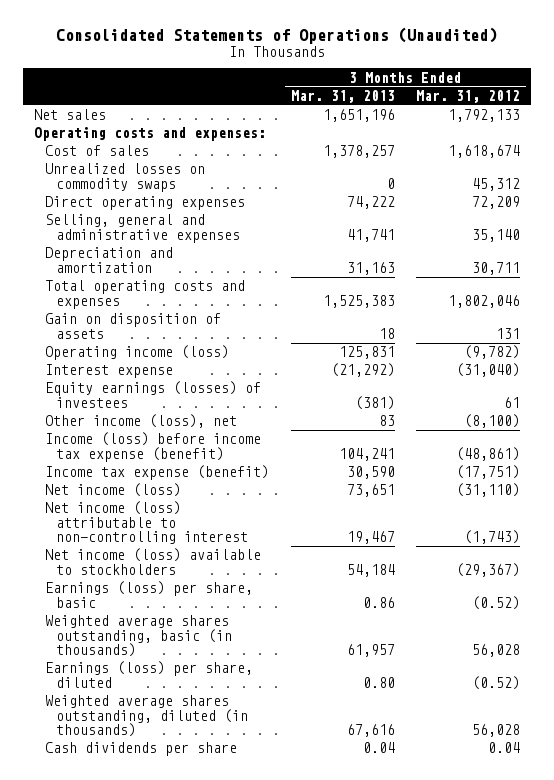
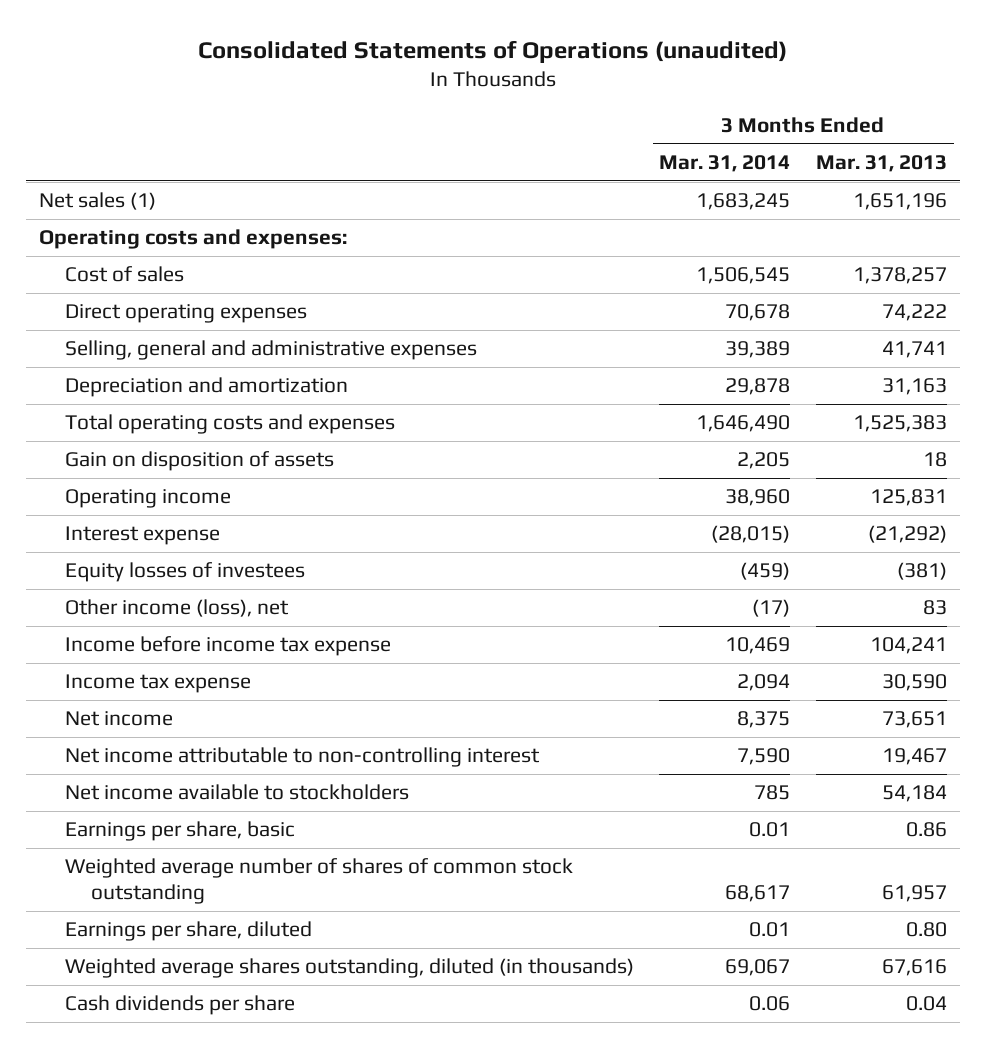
[56,26,498,44] Consolidated Statements of Operations (Unaudited) -> [197,39,787,63] Consolidated Statements of Operations (unaudited)
[416,89,521,103] Mar. 31, 2012 -> none
none -> [659,154,791,172] Mar. 31, 2014
[33,109,106,121] Net sales -> [38,192,156,211] Net sales (1)
[44,163,205,192] Unrealized losses on commodity swaps -> none
[44,345,229,361] Operating income (loss) -> [64,489,231,509] Operating income
[44,381,261,408] Equity earnings (losses) of investees -> [64,562,305,583] Equity losses of investees
[44,432,261,462] Income (loss) before income tax expense (benefit) -> [64,636,391,657] Income before income tax expense
[44,465,269,481] Income tax expense (benefit) -> [64,674,251,694] Income tax expense
[44,483,181,498] Net income (loss) -> [64,711,173,727] Net income
[44,501,248,545] Net income (loss) attributable to non-controlling interest -> [64,747,540,768] Net income attributable to non-controlling interest
[44,548,261,575] Net income (loss) available to stockholders -> [64,784,409,801] Net income available to stockholders
[44,581,253,608] Earnings (loss) per share, basic -> [64,821,295,842] Earnings per share, basic
[44,615,232,658] Weighted average shares outstanding, basic (in thousands) -> [64,858,573,905] Weighted average number of shares of common stock outstanding
[44,661,253,688] Earnings (loss) per share, diluted -> [64,921,312,942] Earnings per share, diluted

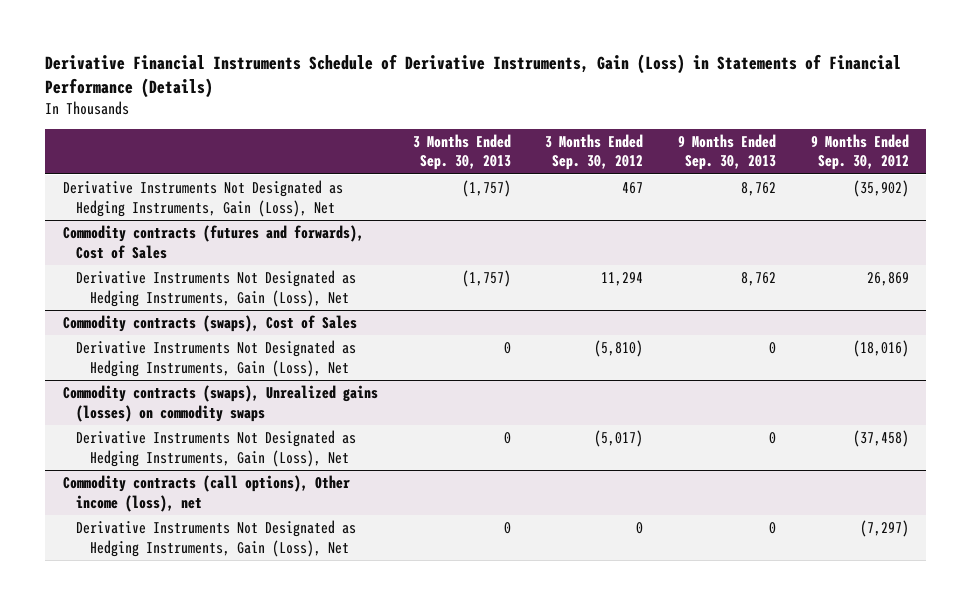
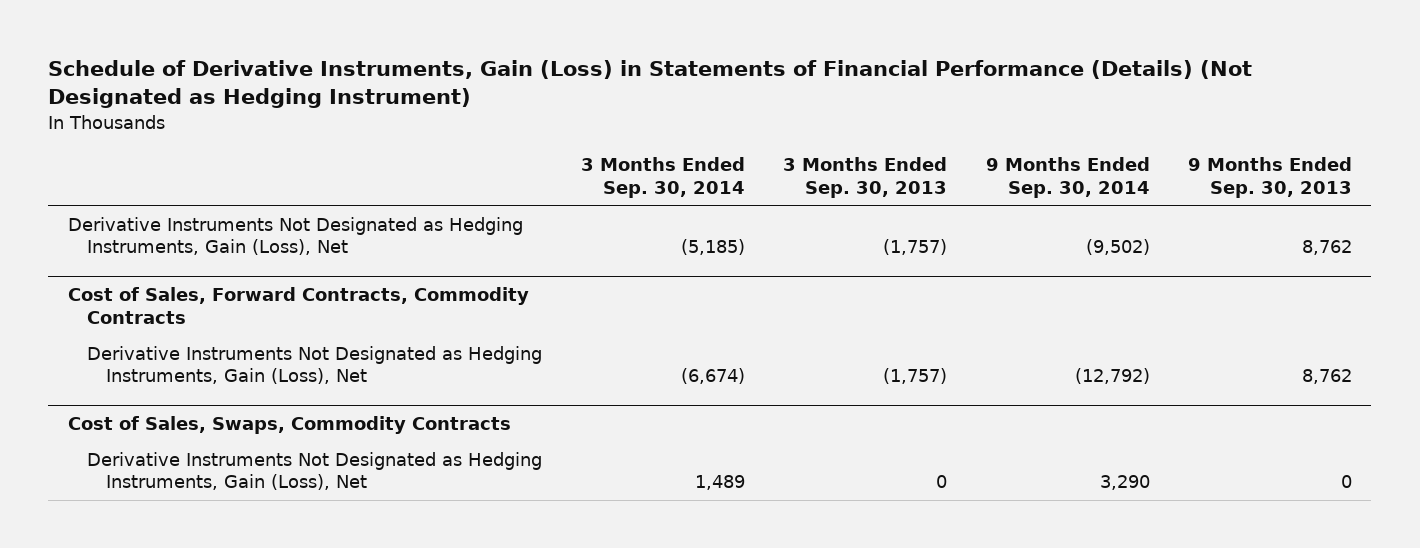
[45,54,902,98] Derivative Financial Instruments Schedule of Derivative Instruments, Gain (Loss) in Statements of Financial Performance (Details) -> [48,60,1253,109] Schedule of Derivative Instruments, Gain (Loss) in Statements of Financial Performance (Details) (Not Designated as Hedging Instrument)
[545,133,644,171] 3 Months Ended Sep. 30, 2012 -> none
[810,133,909,171] 9 Months Ended Sep. 30, 2012 -> none
none -> [580,157,745,198] 3 Months Ended Sep. 30, 2014
none -> [985,157,1150,198] 9 Months Ended Sep. 30, 2014
[62,225,364,259] Commodity contracts (futures and forwards), Cost of Sales -> [67,286,529,324] Cost of Sales, Forward Contracts, Commodity Contracts
[76,340,357,377] Derivative Instruments Not Designated as Hedging Instruments, Gain (Loss), Net -> none
[62,385,378,422] Commodity contracts (swaps), Unrealized gains (losses) on commodity swaps -> none
[76,430,357,467] Derivative Instruments Not Designated as Hedging Instruments, Gain (Loss), Net -> none
[62,475,350,512] Commodity contracts (call options), Other income (loss), net -> none
[62,315,357,333] Commodity contracts (swaps), Cost of Sales -> [67,415,511,434] Cost of Sales, Swaps, Commodity Contracts

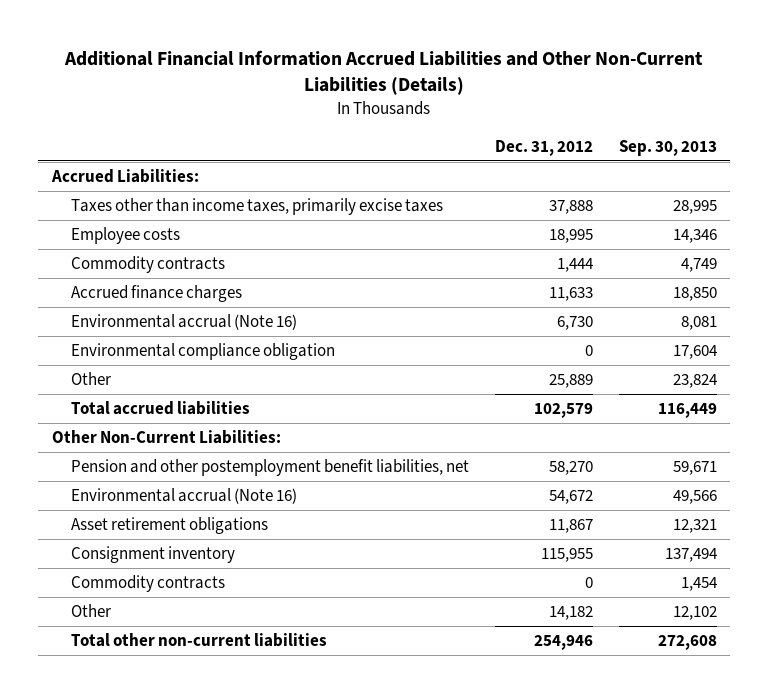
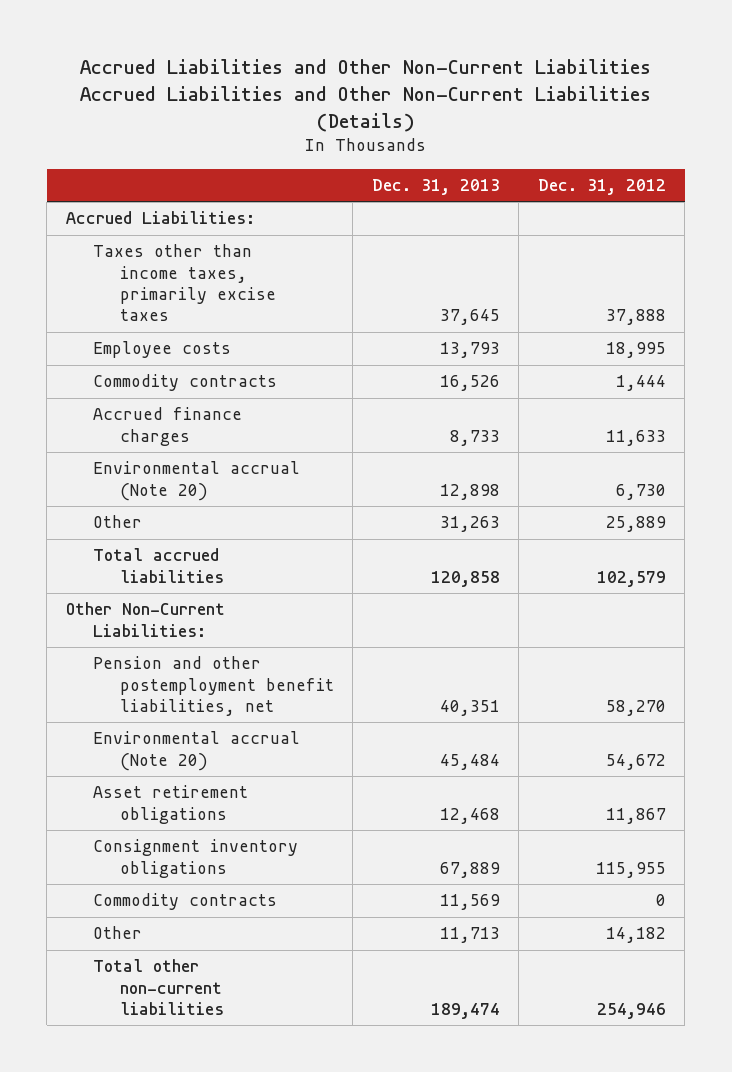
[64,49,704,96] Additional Financial Information Accrued Liabilities and Other Non-Current Liabilities (Details) -> [79,58,651,132] Accrued Liabilities and Other Non-Current Liabilities Accrued Liabilities and Other Non-Current Liabilities (Details)
[619,139,718,156] Sep. 30, 2013 -> none
none -> [371,179,500,196] Dec. 31, 2013
[71,343,336,361] Environmental compliance obligation -> none
[71,314,298,331] Environmental accrual (Note 16) -> [92,461,300,501] Environmental accrual (Note 20)
[71,488,298,505] Environmental accrual (Note 16) -> [92,731,300,771] Environmental accrual (Note 20)
[71,546,236,564] Consignment inventory -> [92,839,298,878] Consignment inventory obligations

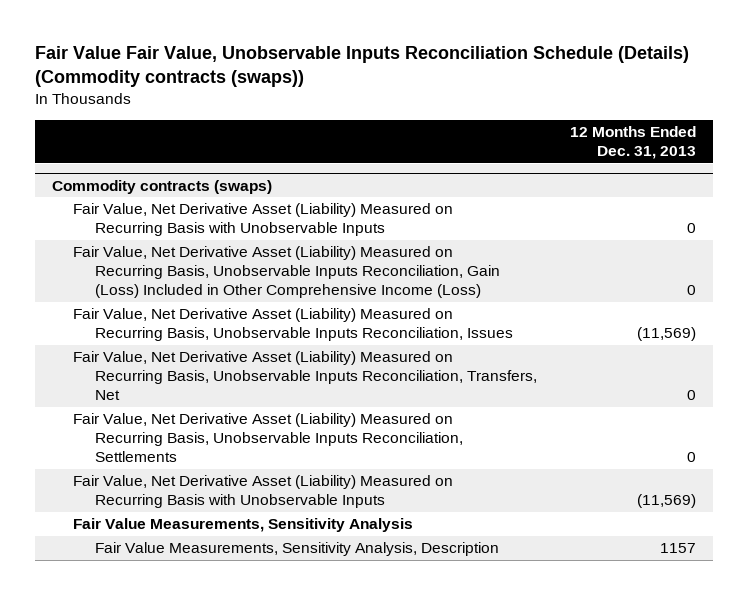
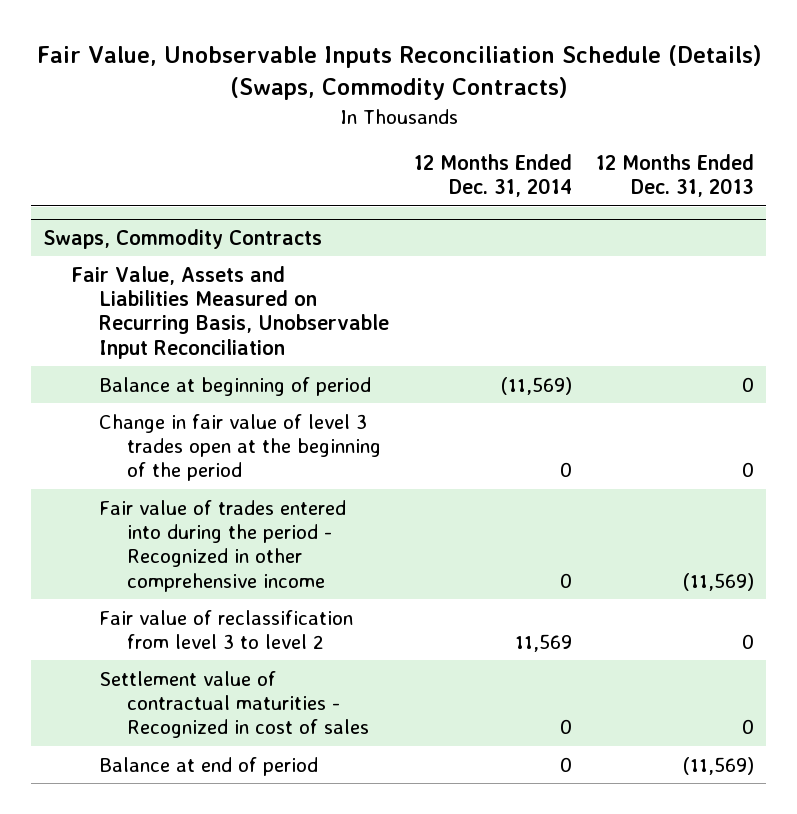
[35,46,690,88] Fair Value Fair Value, Unobservable Inputs Reconciliation Schedule (Details) (Commodity contracts (swaps)) -> [36,45,762,101] Fair Value, Unobservable Inputs Reconciliation Schedule (Details) (Swaps, Commodity Contracts)
none -> [413,153,572,198] 12 Months Ended Dec. 31, 2014
[73,518,414,533] Fair Value Measurements, Sensitivity Analysis -> none
[95,542,500,557] Fair Value Measurements, Sensitivity Analysis, Description -> none
[51,179,272,194] Commodity contracts (swaps) -> [43,228,323,249] Swaps, Commodity Contracts
none -> [71,265,390,359] Fair Value, Assets and Liabilities Measured on Recurring Basis, Unobservable Input Reconciliation
[73,203,454,237] Fair Value, Net Derivative Asset (Liability) Measured on Recurring Basis with Unobservable Inputs -> [99,376,372,396] Balance at beginning of period
[73,246,501,299] Fair Value, Net Derivative Asset (Liability) Measured on Recurring Basis, Unobservable Inputs Reconciliation, Gain (Loss) Included in Other Comprehensive Income (Loss) -> [99,413,382,482] Change in fair value of level 3 trades open at the beginning of the period
[73,308,514,342] Fair Value, Net Derivative Asset (Liability) Measured on Recurring Basis, Unobservable Inputs Reconciliation, Issues -> [99,499,347,592] Fair value of trades entered into during the period - Recognized in other comprehensive income
[73,351,538,401] Fair Value, Net Derivative Asset (Liability) Measured on Recurring Basis, Unobservable Inputs Reconciliation, Transfers, Net -> [99,609,354,649] Fair value of reclassification from level 3 to level 2
[73,413,464,463] Fair Value, Net Derivative Asset (Liability) Measured on Recurring Basis, Unobservable Inputs Reconciliation, Settlements -> [99,670,370,739] Settlement value of contractual maturities - Recognized in cost of sales
[73,475,454,509] Fair Value, Net Derivative Asset (Liability) Measured on Recurring Basis with Unobservable Inputs -> [99,756,319,776] Balance at end of period

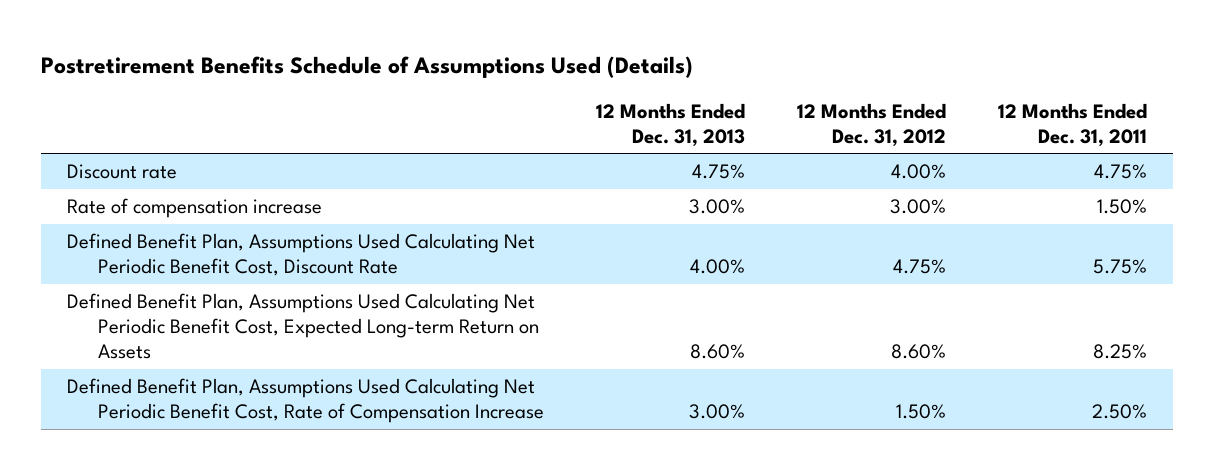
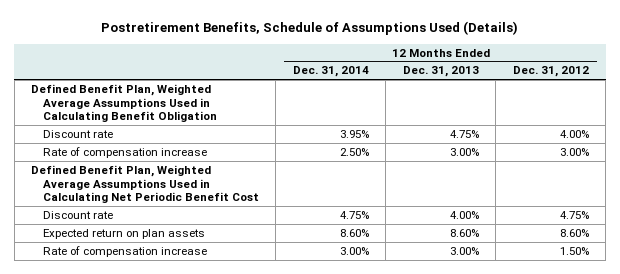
[41,56,694,79] Postretirement Benefits Schedule of Assumptions Used (Details) -> [101,21,519,36] Postretirement Benefits, Schedule of Assumptions Used (Details)
[997,102,1147,147] 12 Months Ended Dec. 31, 2011 -> none
none -> [292,66,369,78] Dec. 31, 2014
none -> [31,83,217,123] Defined Benefit Plan, Weighted Average Assumptions Used in Calculating Benefit Obligation
none -> [31,164,259,204] Defined Benefit Plan, Weighted Average Assumptions Used in Calculating Net Periodic Benefit Cost
[67,233,536,277] Defined Benefit Plan, Assumptions Used Calculating Net Periodic Benefit Cost, Discount Rate -> [42,210,113,219] Discount rate
[67,293,539,360] Defined Benefit Plan, Assumptions Used Calculating Net Periodic Benefit Cost, Expected Long-term Return on Assets -> [42,228,205,239] Expected return on plan assets
[67,378,544,424] Defined Benefit Plan, Assumptions Used Calculating Net Periodic Benefit Cost, Rate of Compensation Increase -> [42,245,207,257] Rate of compensation increase

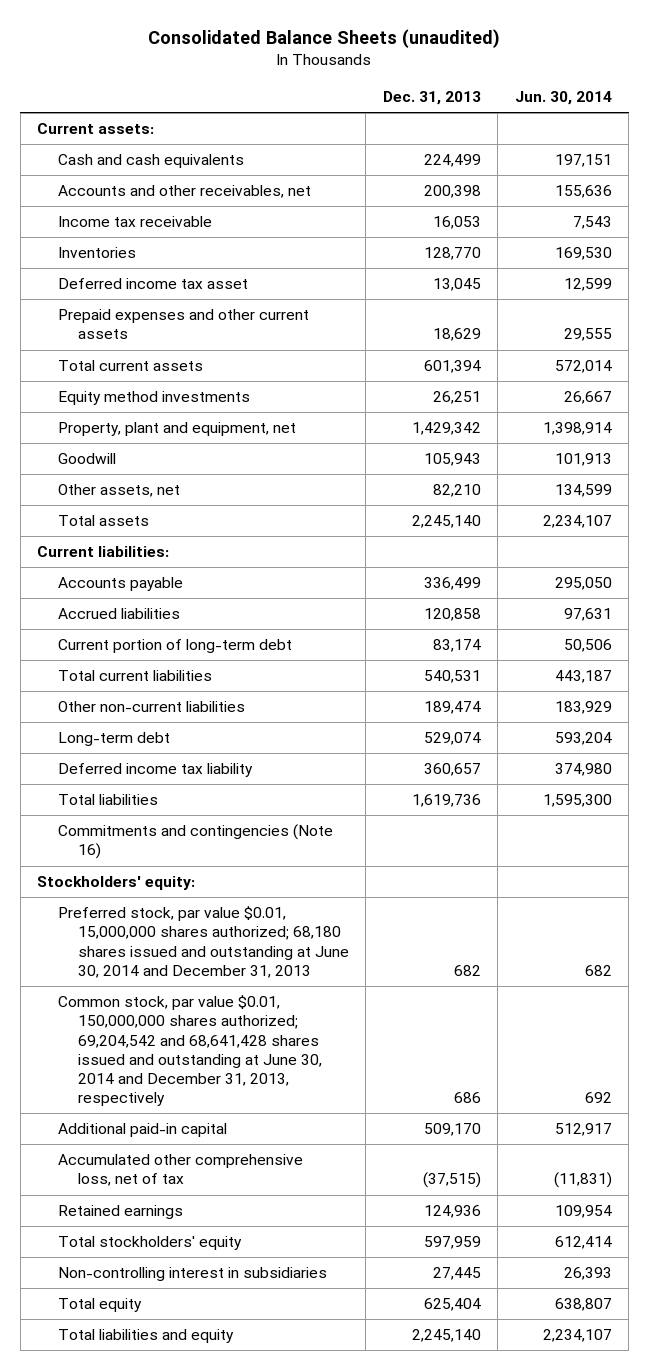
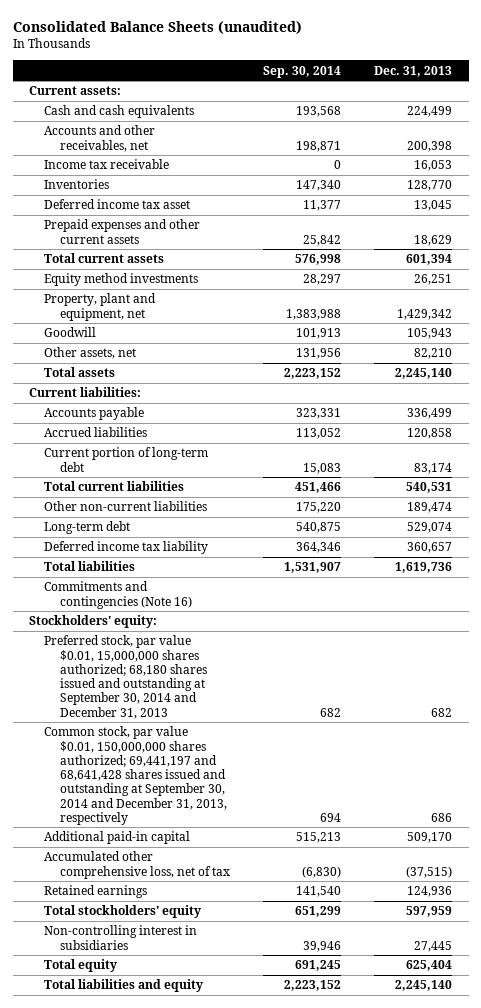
[514,91,612,106] Jun. 30, 2014 -> none
none -> [262,65,341,78] Sep. 30, 2014
[57,906,349,978] Preferred stock, par value $0.01, 15,000,000 shares authorized; 68,180 shares issued and outstanding at June 30, 2014 and December 31, 2013 -> [44,635,207,719] Preferred stock, par value $0.01, 15,000,000 shares authorized; 68,180 shares issued and outstanding at September 30, 2014 and December 31, 2013
[57,995,322,1107] Common stock, par value $0.01, 150,000,000 shares authorized; 69,204,542 and 68,641,428 shares issued and outstanding at June 30, 2014 and December 31, 2013, respectively -> [44,726,227,825] Common stock, par value $0.01, 150,000,000 shares authorized; 69,441,197 and 68,641,428 shares issued and outstanding at September 30, 2014 and December 31, 2013, respectively

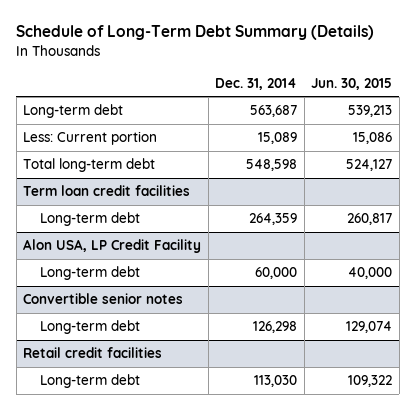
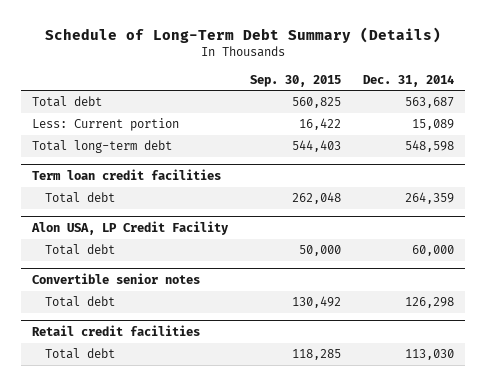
[311,77,393,90] Jun. 30, 2015 -> none
none -> [249,74,341,87] Sep. 30, 2015
[23,104,124,119] Long-term debt -> [31,96,102,108] Total debt
[40,212,141,227] Long-term debt -> [44,192,115,204] Total debt
[40,266,141,281] Long-term debt -> [44,244,115,256] Total debt
[40,320,141,335] Long-term debt -> [44,296,115,308] Total debt
[40,374,141,389] Long-term debt -> [44,348,115,360] Total debt

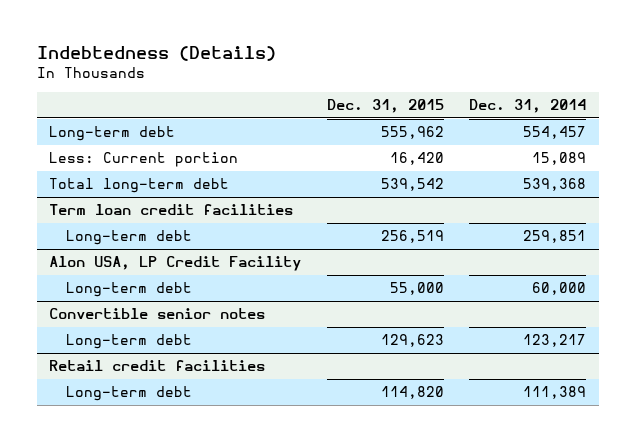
[44,26,441,43] Schedule of Long-Term Debt Summary (Details) -> [36,45,276,61] Indebtedness (Details)
[249,74,341,87] Sep. 30, 2015 -> none
none -> [326,99,444,114] Dec. 31, 2015
[31,96,102,108] Total debt -> [49,126,176,142] Long-term debt
[404,97,454,109] 563,687 -> [523,126,587,140] 554,457
[404,140,454,153] 548,598 -> [523,178,587,192] 539,368
[44,192,115,204] Total debt -> [66,230,193,246] Long-term debt
[404,192,454,205] 264,359 -> [523,230,587,244] 259,851
[44,244,115,256] Total debt -> [66,282,193,298] Long-term debt
[44,296,115,308] Total debt -> [66,334,193,350] Long-term debt
[404,297,454,309] 126,298 -> [523,334,587,348] 123,217
[44,348,115,360] Total debt -> [66,386,193,402] Long-term debt
[404,349,454,361] 113,030 -> [523,386,587,400] 111,389

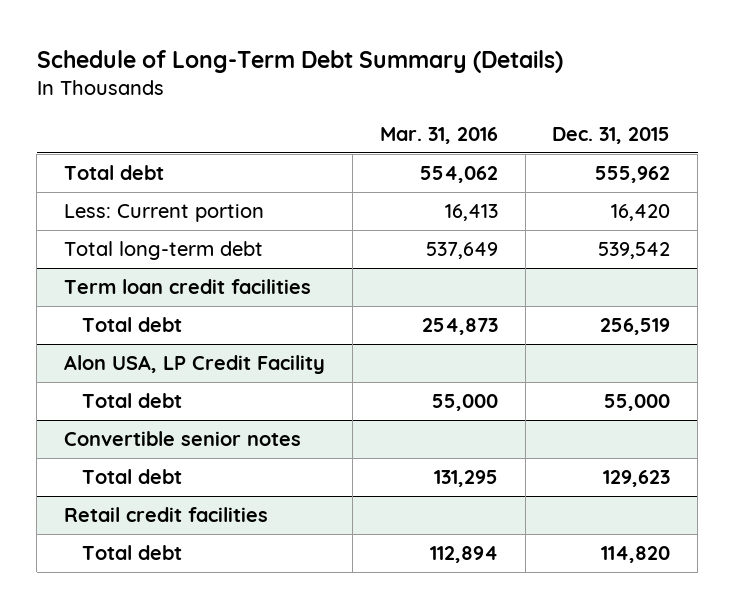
[36,45,276,61] Indebtedness (Details) -> [36,49,563,73] Schedule of Long-Term Debt Summary (Details)
[469,99,587,114] Dec. 31, 2014 -> none
none -> [379,126,498,144] Mar. 31, 2016
[49,126,176,142] Long-term debt -> [64,165,165,181] Total debt
[66,230,193,246] Long-term debt -> [82,317,183,333] Total debt
[66,282,193,298] Long-term debt -> [82,393,183,409] Total debt
[66,334,193,350] Long-term debt -> [82,469,183,485] Total debt
[66,386,193,402] Long-term debt -> [82,545,183,561] Total debt

